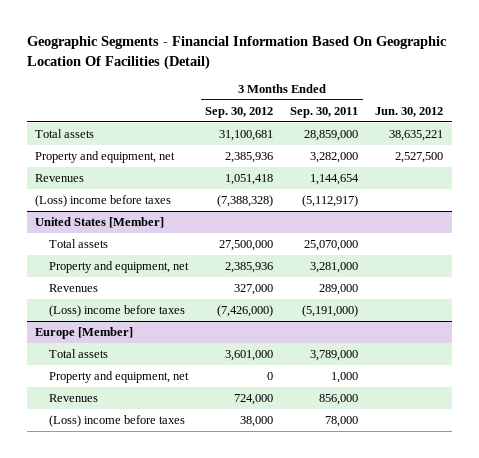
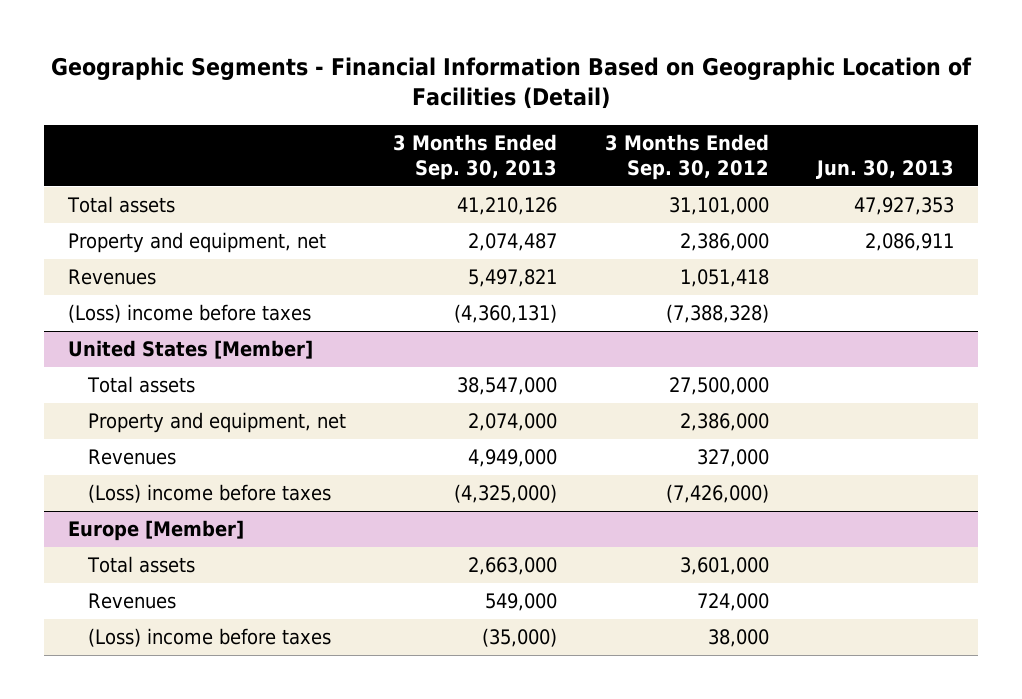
[26,36,447,70] Geographic Segments - Financial Information Based On Geographic Location Of Facilities (Detail) -> [51,56,973,110] Geographic Segments - Financial Information Based on Geographic Location of Facilities (Detail)
[290,106,359,118] Sep. 30, 2011 -> none
[375,106,444,117] Jun. 30, 2012 -> none
none -> [393,134,558,180] 3 Months Ended Sep. 30, 2013
none -> [816,159,955,179] Jun. 30, 2013
[219,130,274,142] 31,100,681 -> [669,197,770,216] 31,101,000
[225,152,274,164] 2,385,936 -> [680,233,770,252] 2,386,000
[225,262,274,274] 2,385,936 -> [680,413,770,432] 2,386,000
[49,371,190,384] Property and equipment, net -> none

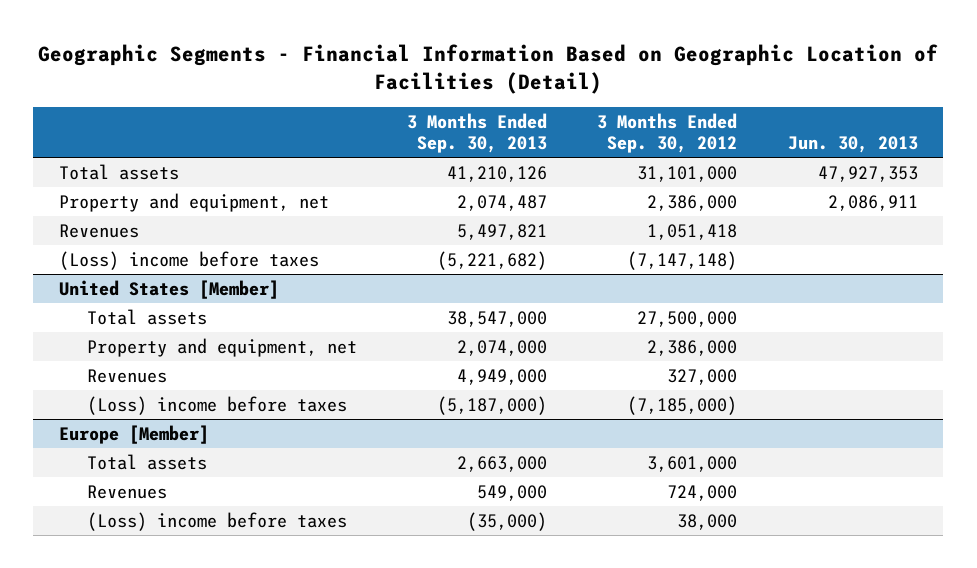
[454,304,558,324] (4,360,131) -> [436,250,547,270] (5,221,682)
[666,304,770,324] (7,388,328) -> [627,250,738,270] (7,147,148)
[454,484,558,504] (4,325,000) -> [436,395,547,415] (5,187,000)
[666,484,770,504] (7,426,000) -> [627,395,738,415] (7,185,000)

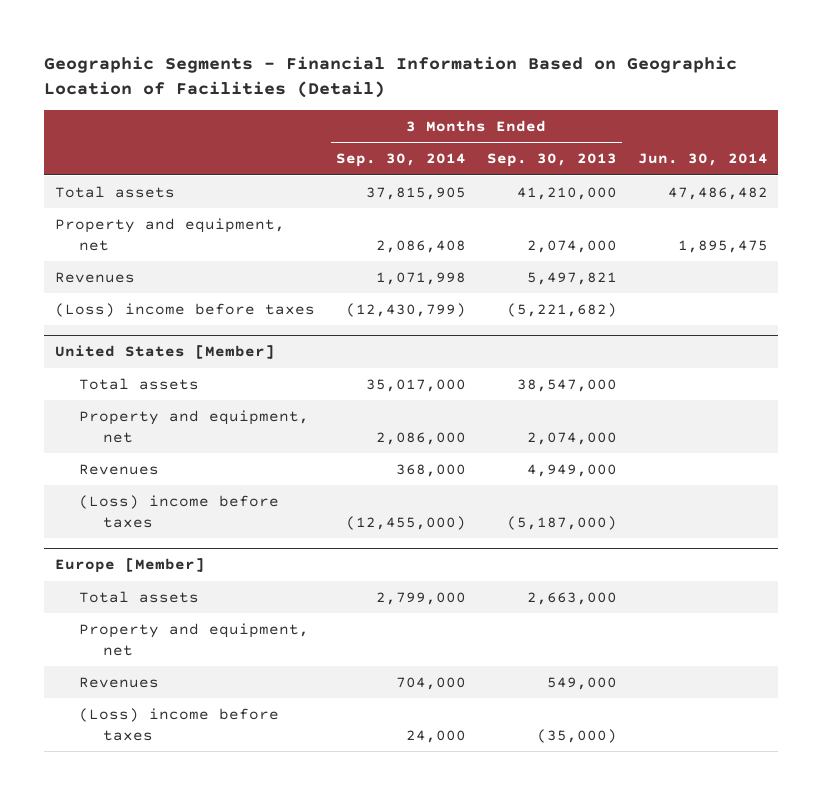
[597,112,738,153] 3 Months Ended Sep. 30, 2012 -> none
[787,135,918,153] Jun. 30, 2013 -> none
none -> [335,153,466,168] Sep. 30, 2014
none -> [637,153,768,167] Jun. 30, 2014
[446,165,547,182] 41,210,126 -> [516,186,617,200] 41,210,000
[456,194,547,211] 2,074,487 -> [526,239,617,253] 2,074,000
none -> [78,622,309,656] Property and equipment, net

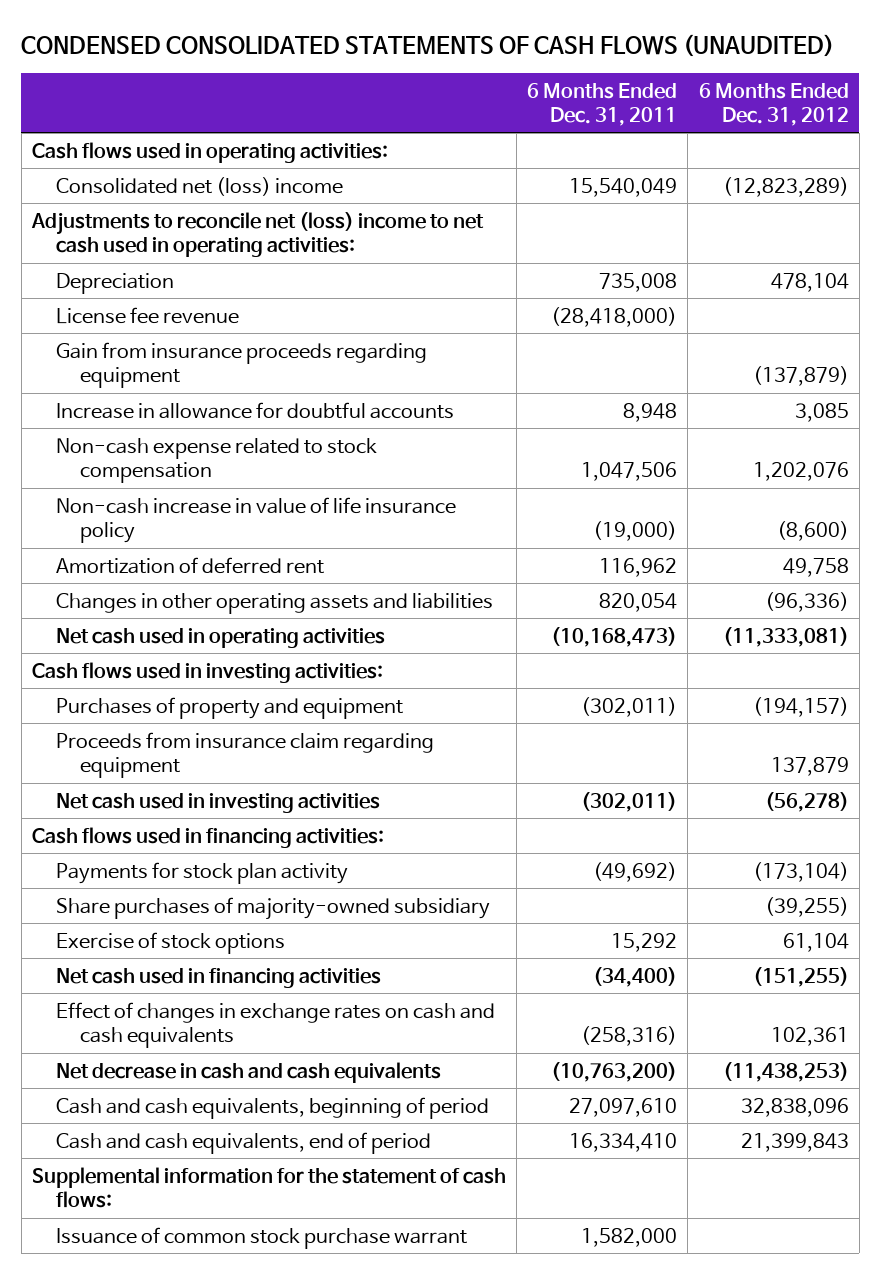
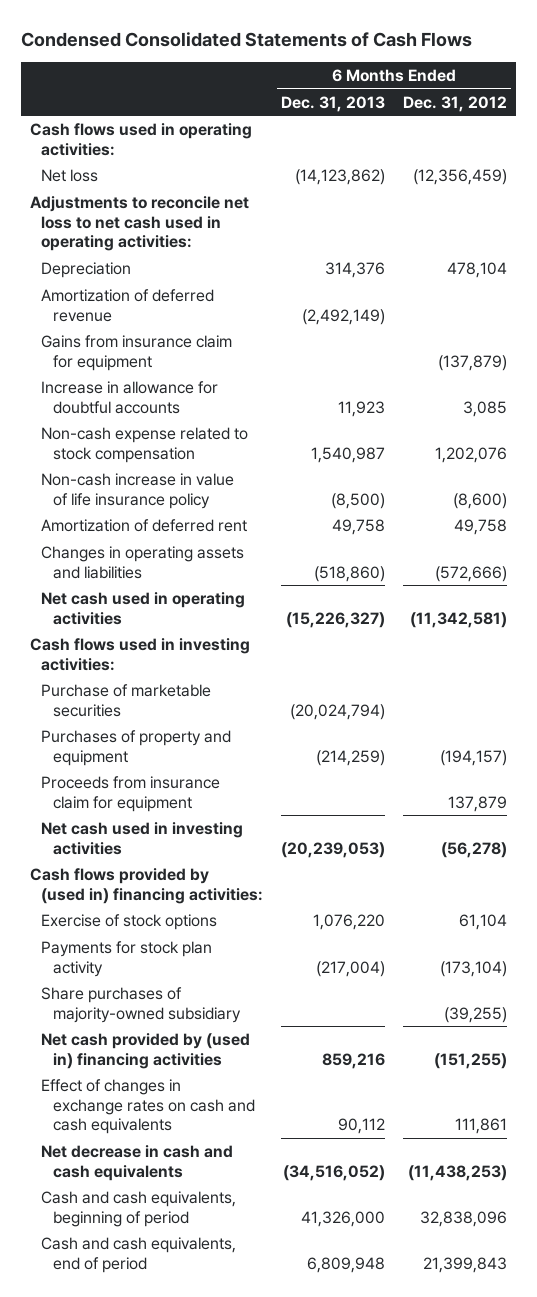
[21,33,835,57] CONDENSED CONSOLIDATED STATEMENTS OF CASH FLOWS (UNAUDITED) -> [20,31,472,47] Condensed Consolidated Statements of Cash Flows
[527,82,678,127] 6 Months Ended Dec. 31, 2011 -> none
none -> [281,95,386,112] Dec. 31, 2013
[55,176,343,196] Consolidated net (loss) income -> [41,169,99,183] Net loss
[722,176,849,197] (12,823,289) -> [412,169,507,186] (12,356,459)
[31,211,485,258] Adjustments to reconcile net (loss) income to net cash used in operating activities: -> [29,196,249,252] Adjustments to reconcile net loss to net cash used in operating activities:
[55,306,239,324] License fee revenue -> none
none -> [41,289,215,322] Amortization of deferred revenue
[55,341,427,389] Gain from insurance proceeds regarding equipment -> [41,335,233,371] Gains from insurance claim for equipment
[55,592,493,614] Changes in other operating assets and liabilities -> [41,546,245,579] Changes in operating assets and liabilities
[764,591,849,612] (96,336) -> [434,565,507,582] (572,666)
[722,626,849,647] (11,333,081) -> [409,611,507,628] (11,342,581)
none -> [41,684,212,717] Purchase of marketable securities
[55,731,434,779] Proceeds from insurance claim regarding equipment -> [41,776,221,812] Proceeds from insurance claim for equipment
[32,826,385,848] Cash flows used in financing activities: -> [29,868,264,904] Cash flows provided by (used in) financing activities:
[55,931,285,954] Exercise of stock options -> [41,914,218,931] Exercise of stock options
[55,967,381,988] Net cash used in financing activities -> [41,1033,251,1069] Net cash provided by (used in) financing activities
[770,1027,849,1047] 102,361 -> [454,1118,507,1135] 111,861
[32,1166,507,1209] Supplemental information for the statement of cash flows: -> none
[55,1226,467,1249] Issuance of common stock purchase warrant -> none

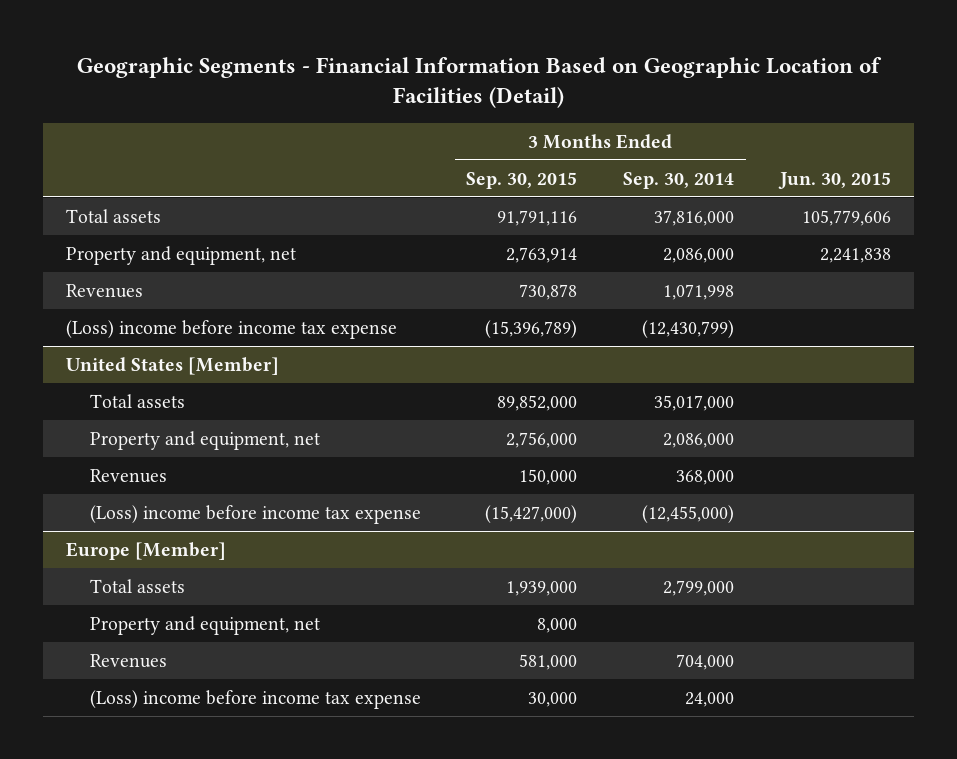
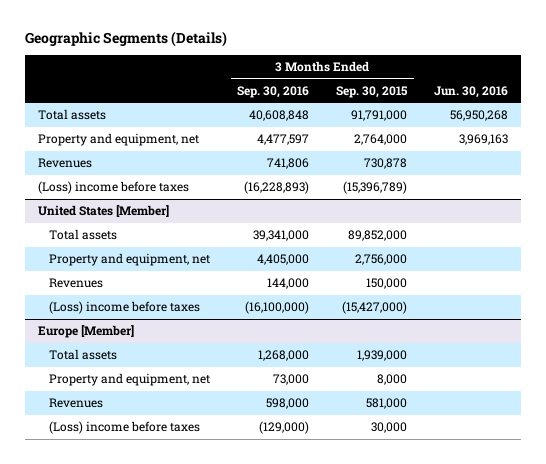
[76,57,882,109] Geographic Segments - Financial Information Based on Geographic Location of Facilities (Detail) -> [24,31,227,48] Geographic Segments (Details)
[623,171,735,189] Sep. 30, 2014 -> none
[778,171,892,189] Jun. 30, 2015 -> none
none -> [237,85,310,98] Sep. 30, 2016
none -> [433,85,508,98] Jun. 30, 2016
[497,209,578,226] 91,791,116 -> [351,110,408,122] 91,791,000
[506,246,578,263] 2,763,914 -> [354,134,408,146] 2,764,000
[66,319,398,339] (Loss) income before income tax expense -> [38,181,190,195] (Loss) income before taxes
[89,504,421,524] (Loss) income before income tax expense -> [49,301,201,315] (Loss) income before taxes
[89,689,421,709] (Loss) income before income tax expense -> [49,421,201,435] (Loss) income before taxes

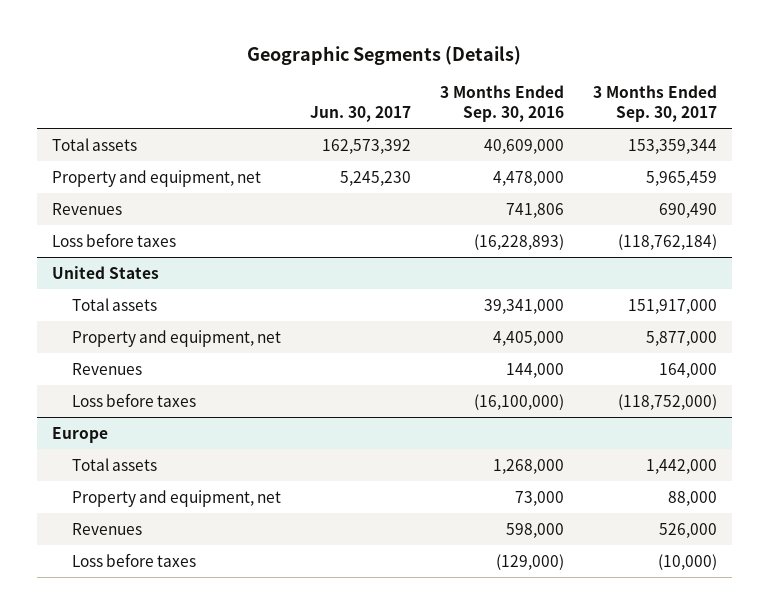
[336,85,409,98] Sep. 30, 2015 -> none
[433,85,508,98] Jun. 30, 2016 -> none
none -> [309,105,411,122] Jun. 30, 2017
none -> [593,85,718,122] 3 Months Ended Sep. 30, 2017
[249,110,310,122] 40,608,848 -> [483,138,564,154] 40,609,000
[257,134,310,146] 4,477,597 -> [492,170,564,186] 4,478,000
[38,181,190,195] (Loss) income before taxes -> [51,232,176,247] Loss before taxes
[38,205,170,218] United States [Member] -> [51,265,159,279] United States
[49,301,201,315] (Loss) income before taxes -> [71,392,196,407] Loss before taxes
[38,325,135,339] Europe [Member] -> [51,426,108,443] Europe
[49,421,201,435] (Loss) income before taxes -> [71,552,196,567] Loss before taxes

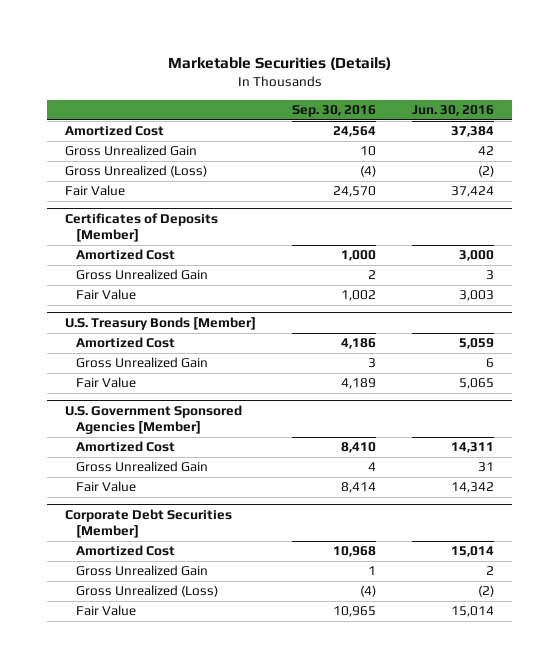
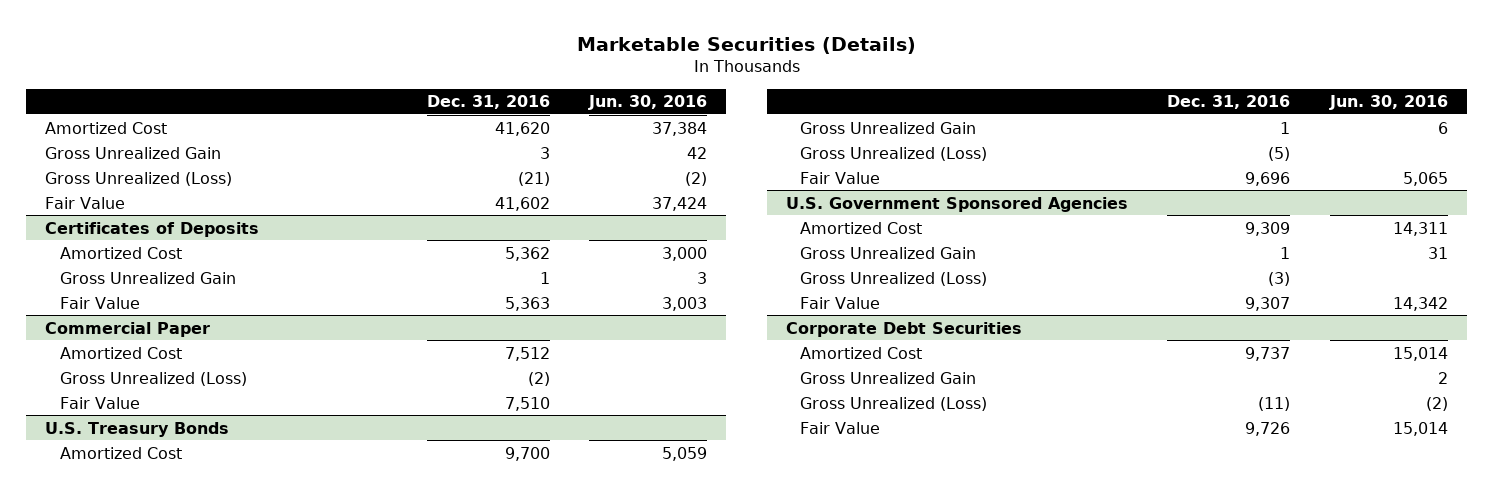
[292,105,377,118] Sep. 30, 2016 -> none
none -> [426,95,550,110] Dec. 31, 2016
[65,213,219,242] Certificates of Deposits [Member] -> [45,221,260,237] Certificates of Deposits
none -> [45,321,211,337] Commercial Paper
none -> [59,346,182,359] Amortized Cost
none -> [59,371,247,386] Gross Unrealized (Loss)
none -> [59,396,140,409] Fair Value
[65,317,257,331] U.S. Treasury Bonds [Member] -> [45,421,230,437] U.S. Treasury Bonds
none -> [800,146,988,161] Gross Unrealized (Loss)
[65,405,243,434] U.S. Government Sponsored Agencies [Member] -> [786,196,1129,212] U.S. Government Sponsored Agencies
none -> [800,271,988,286] Gross Unrealized (Loss)
[65,509,233,538] Corporate Debt Securities [Member] -> [786,321,1023,337] Corporate Debt Securities

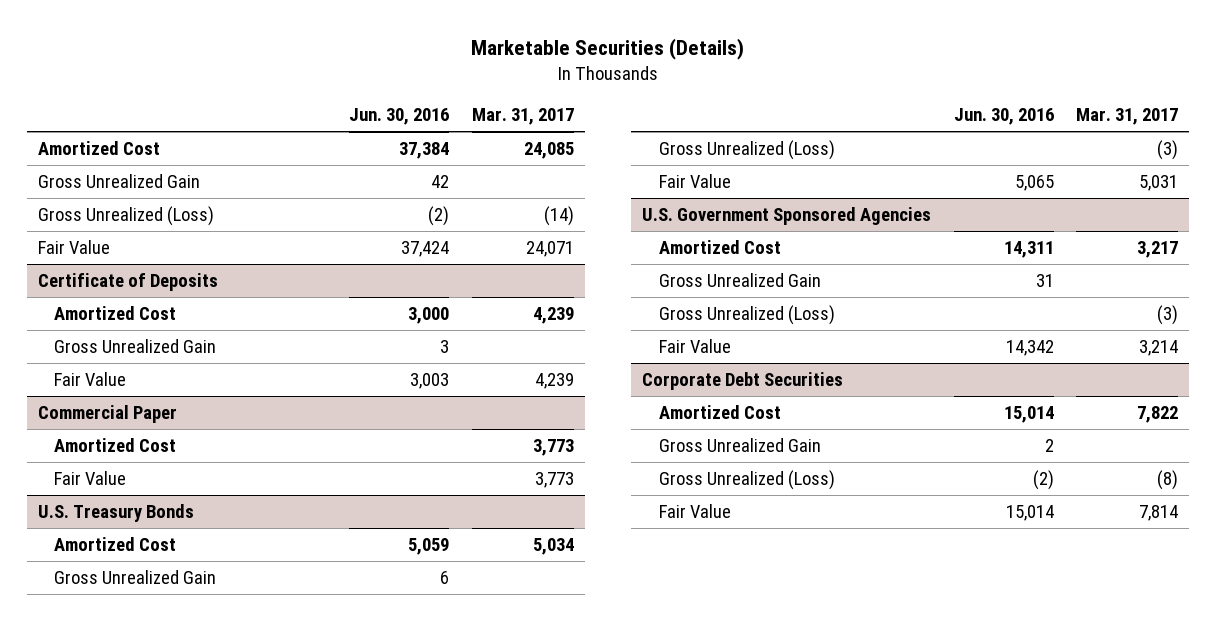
[426,95,550,110] Dec. 31, 2016 -> none
none -> [471,108,574,126] Mar. 31, 2017
[45,221,260,237] Certificates of Deposits -> [37,272,218,291] Certificate of Deposits
[59,371,247,386] Gross Unrealized (Loss) -> none

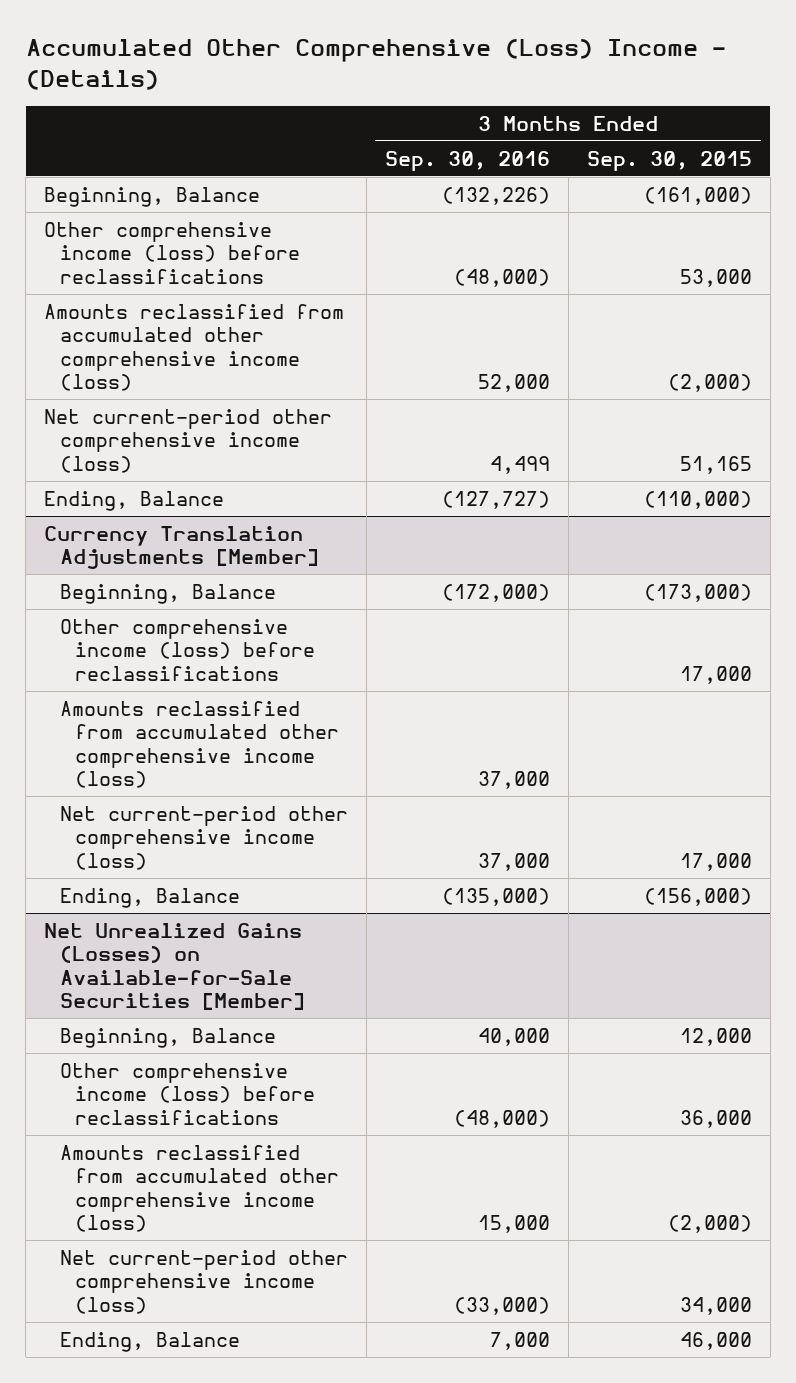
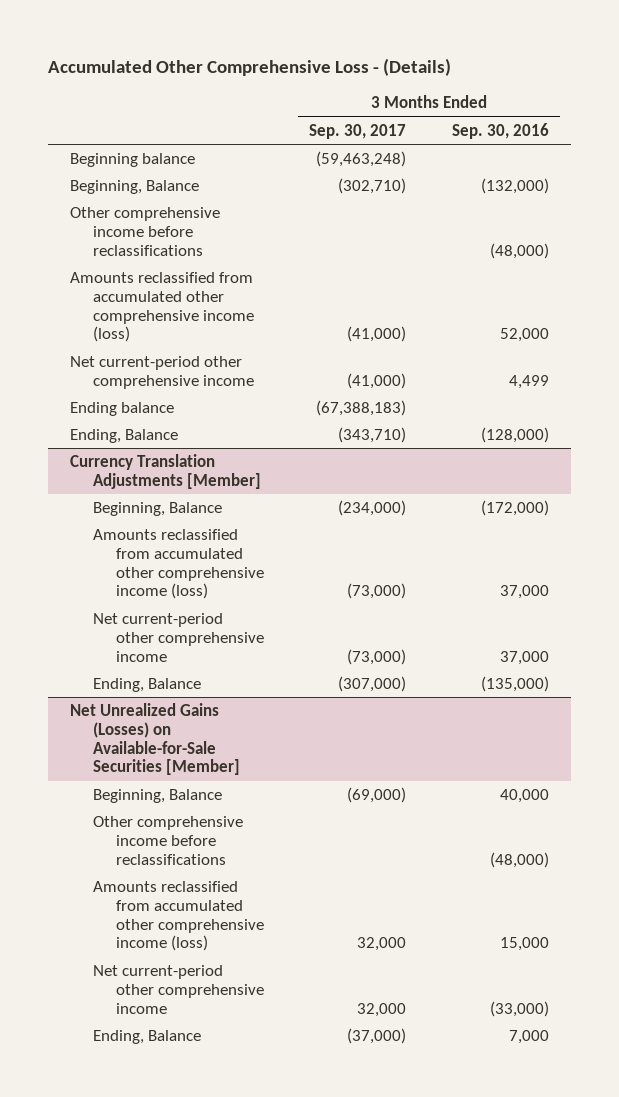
[25,39,726,90] Accumulated Other Comprehensive (Loss) Income - (Details) -> [47,57,451,76] Accumulated Other Comprehensive Loss - (Details)
[586,150,752,171] Sep. 30, 2015 -> none
none -> [309,123,407,139] Sep. 30, 2017
none -> [70,153,196,168] Beginning balance
[441,186,550,205] (132,226) -> [480,178,549,195] (132,000)
[44,221,300,284] Other comprehensive income (loss) before reclassifications -> [70,207,221,256] Other comprehensive income before reclassifications
[44,408,333,473] Net current-period other comprehensive income (loss) -> [70,356,255,389] Net current-period other comprehensive income
none -> [70,402,175,417] Ending balance
[441,490,550,509] (127,727) -> [480,427,549,444] (128,000)
[59,618,315,681] Other comprehensive income (loss) before reclassifications -> none
[59,805,348,870] Net current-period other comprehensive income (loss) -> [93,613,264,662] Net current-period other comprehensive income
[59,1062,315,1125] Other comprehensive income (loss) before reclassifications -> [93,816,244,865] Other comprehensive income before reclassifications
[59,1249,348,1314] Net current-period other comprehensive income (loss) -> [93,965,264,1014] Net current-period other comprehensive income

